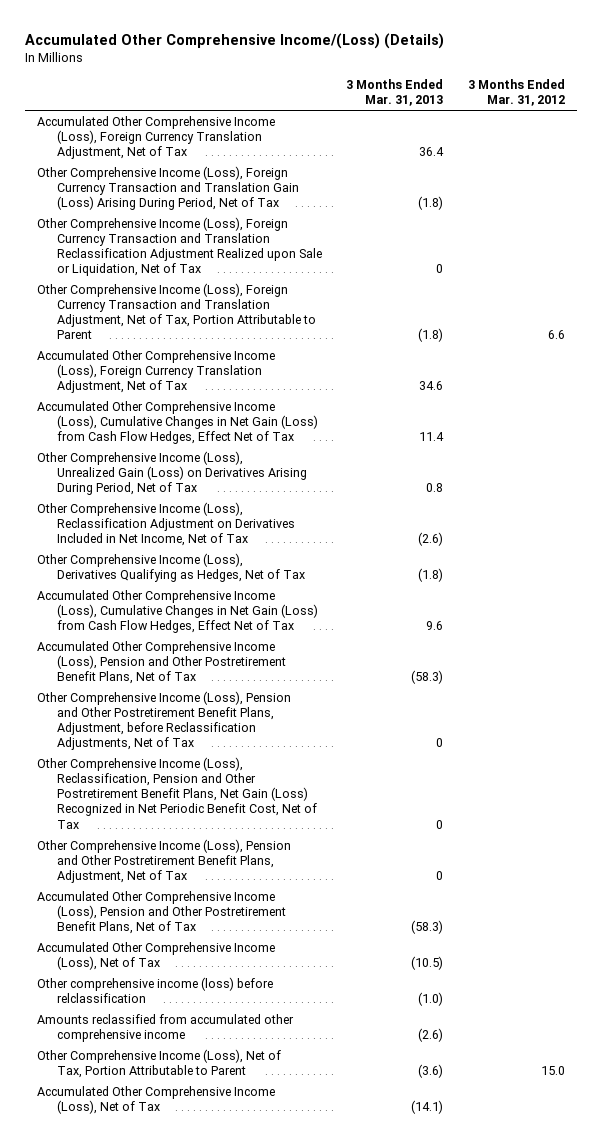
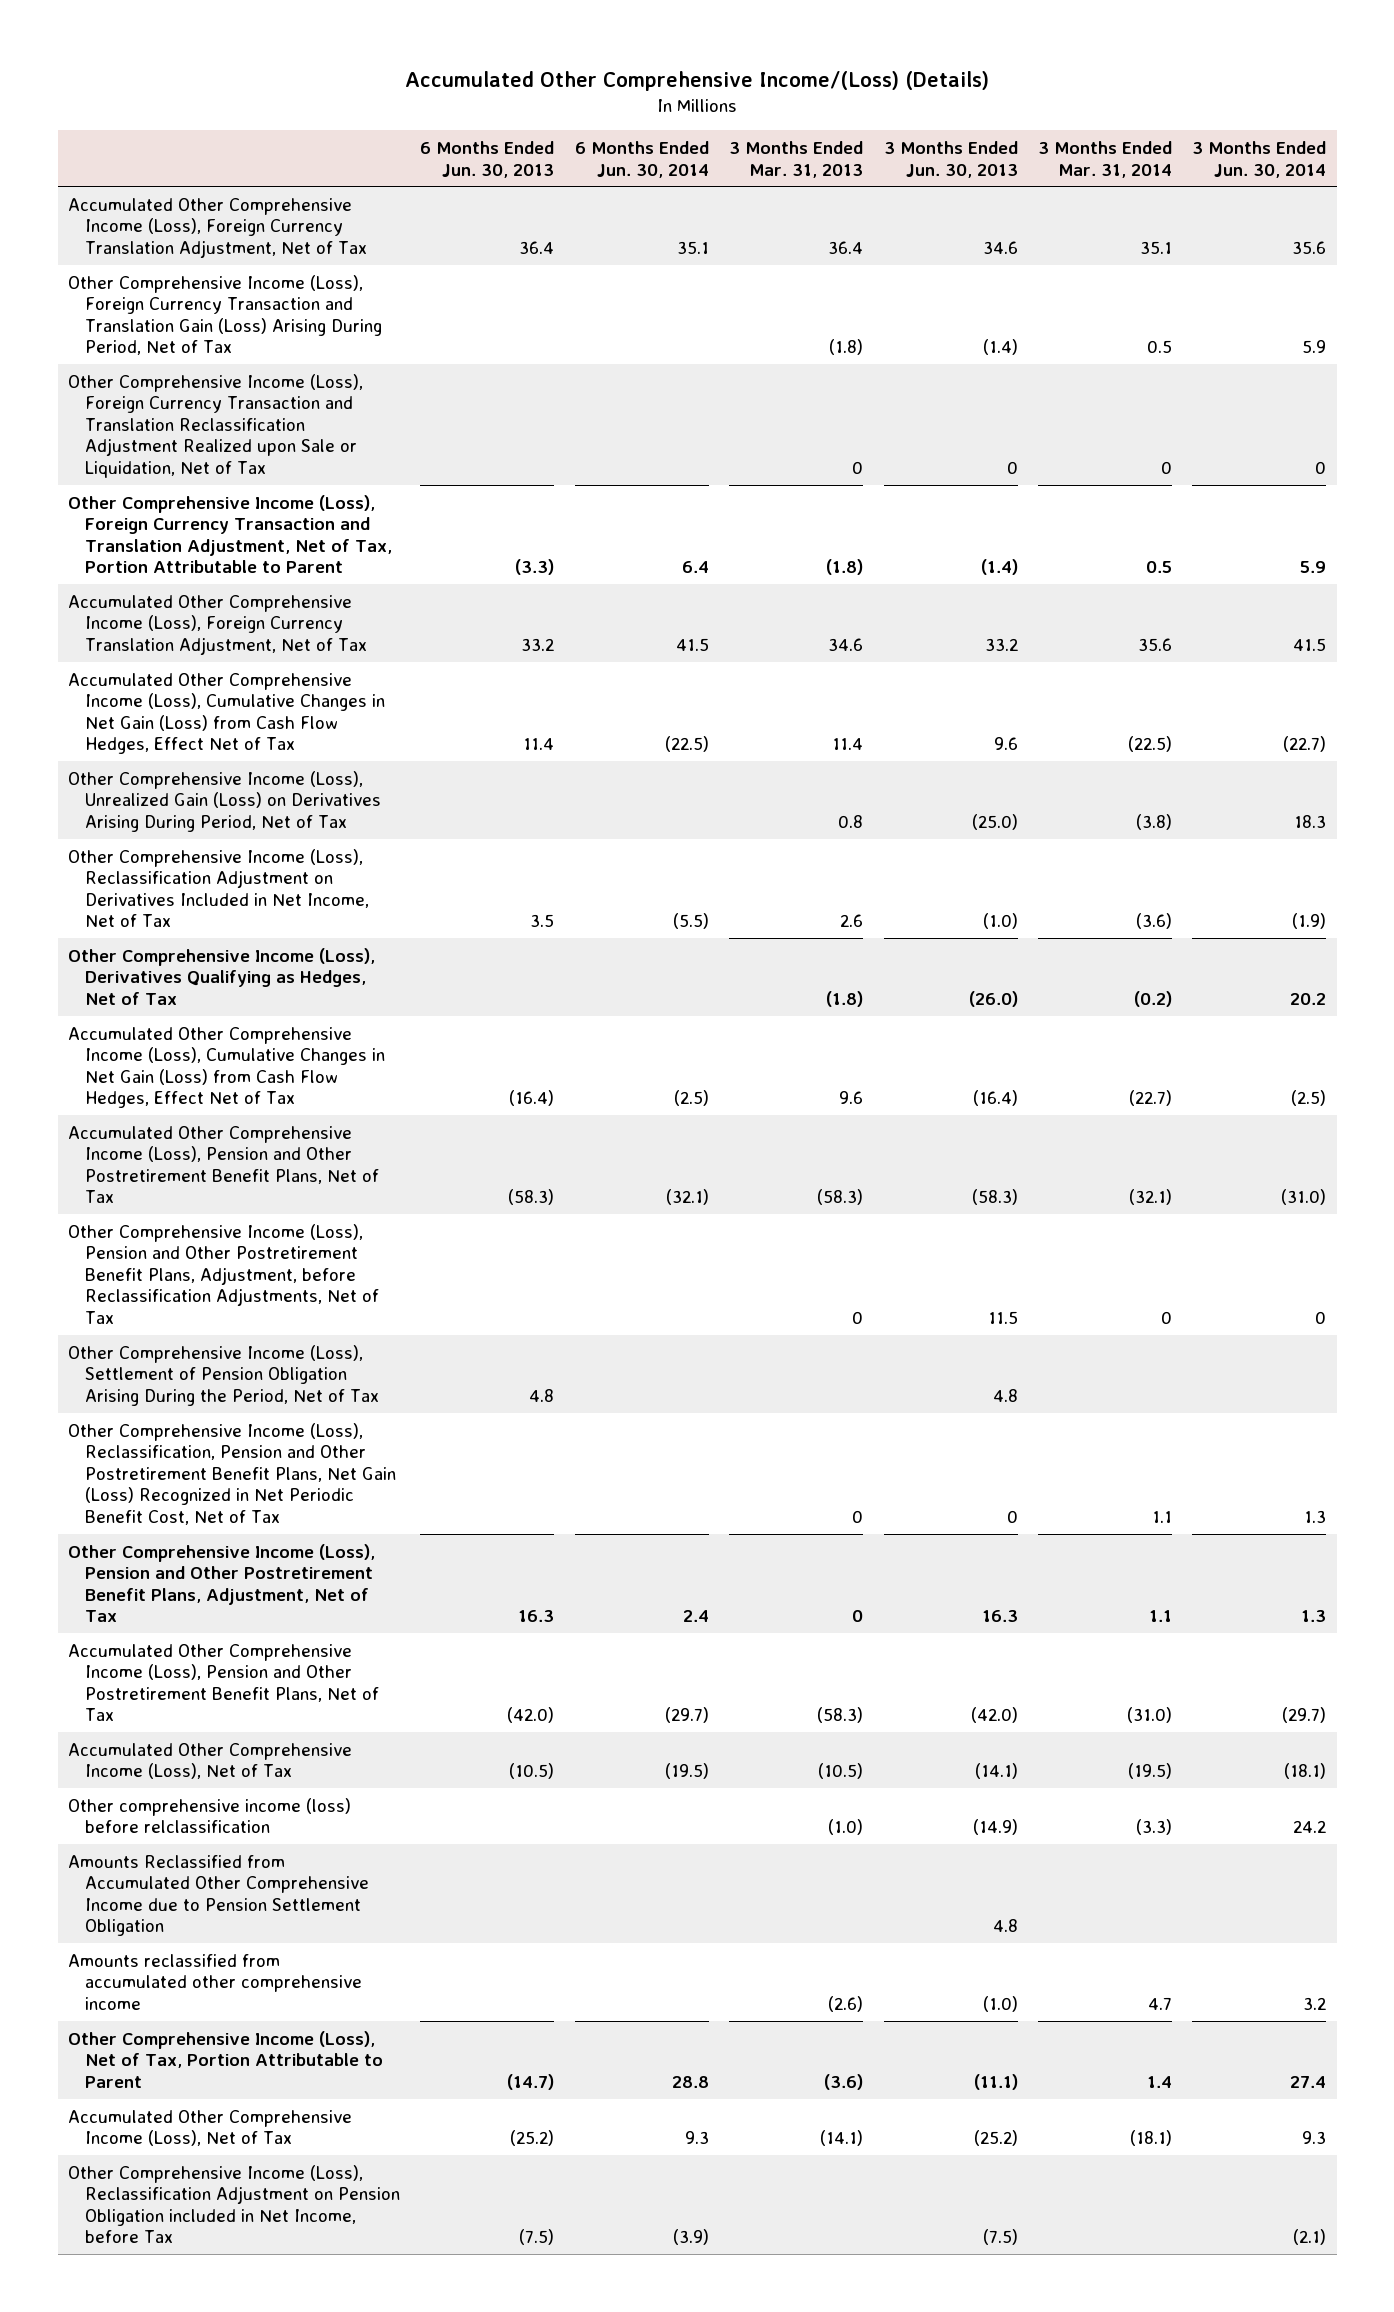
[467,79,565,107] 3 Months Ended Mar. 31, 2012 -> none
none -> [420,140,555,178] 6 Months Ended Jun. 30, 2013
none -> [574,140,709,178] 6 Months Ended Jun. 30, 2014
none -> [883,140,1018,178] 3 Months Ended Jun. 30, 2013
none -> [1037,140,1172,178] 3 Months Ended Mar. 31, 2014
none -> [1192,140,1327,178] 3 Months Ended Jun. 30, 2014
[418,532,444,547] (2.6) -> [840,914,864,928] 2.6
none -> [67,1344,379,1406] Other Comprehensive Income (Loss), Settlement of Pension Obligation Arising During the Period, Net of Tax
none -> [67,1854,369,1937] Amounts Reclassified from Accumulated Other Comprehensive Income due to Pension Settlement Obligation
none -> [67,2164,400,2244] Other Comprehensive Income (Loss), Reclassification Adjustment on Pension Obligation included in Net Income, before Tax

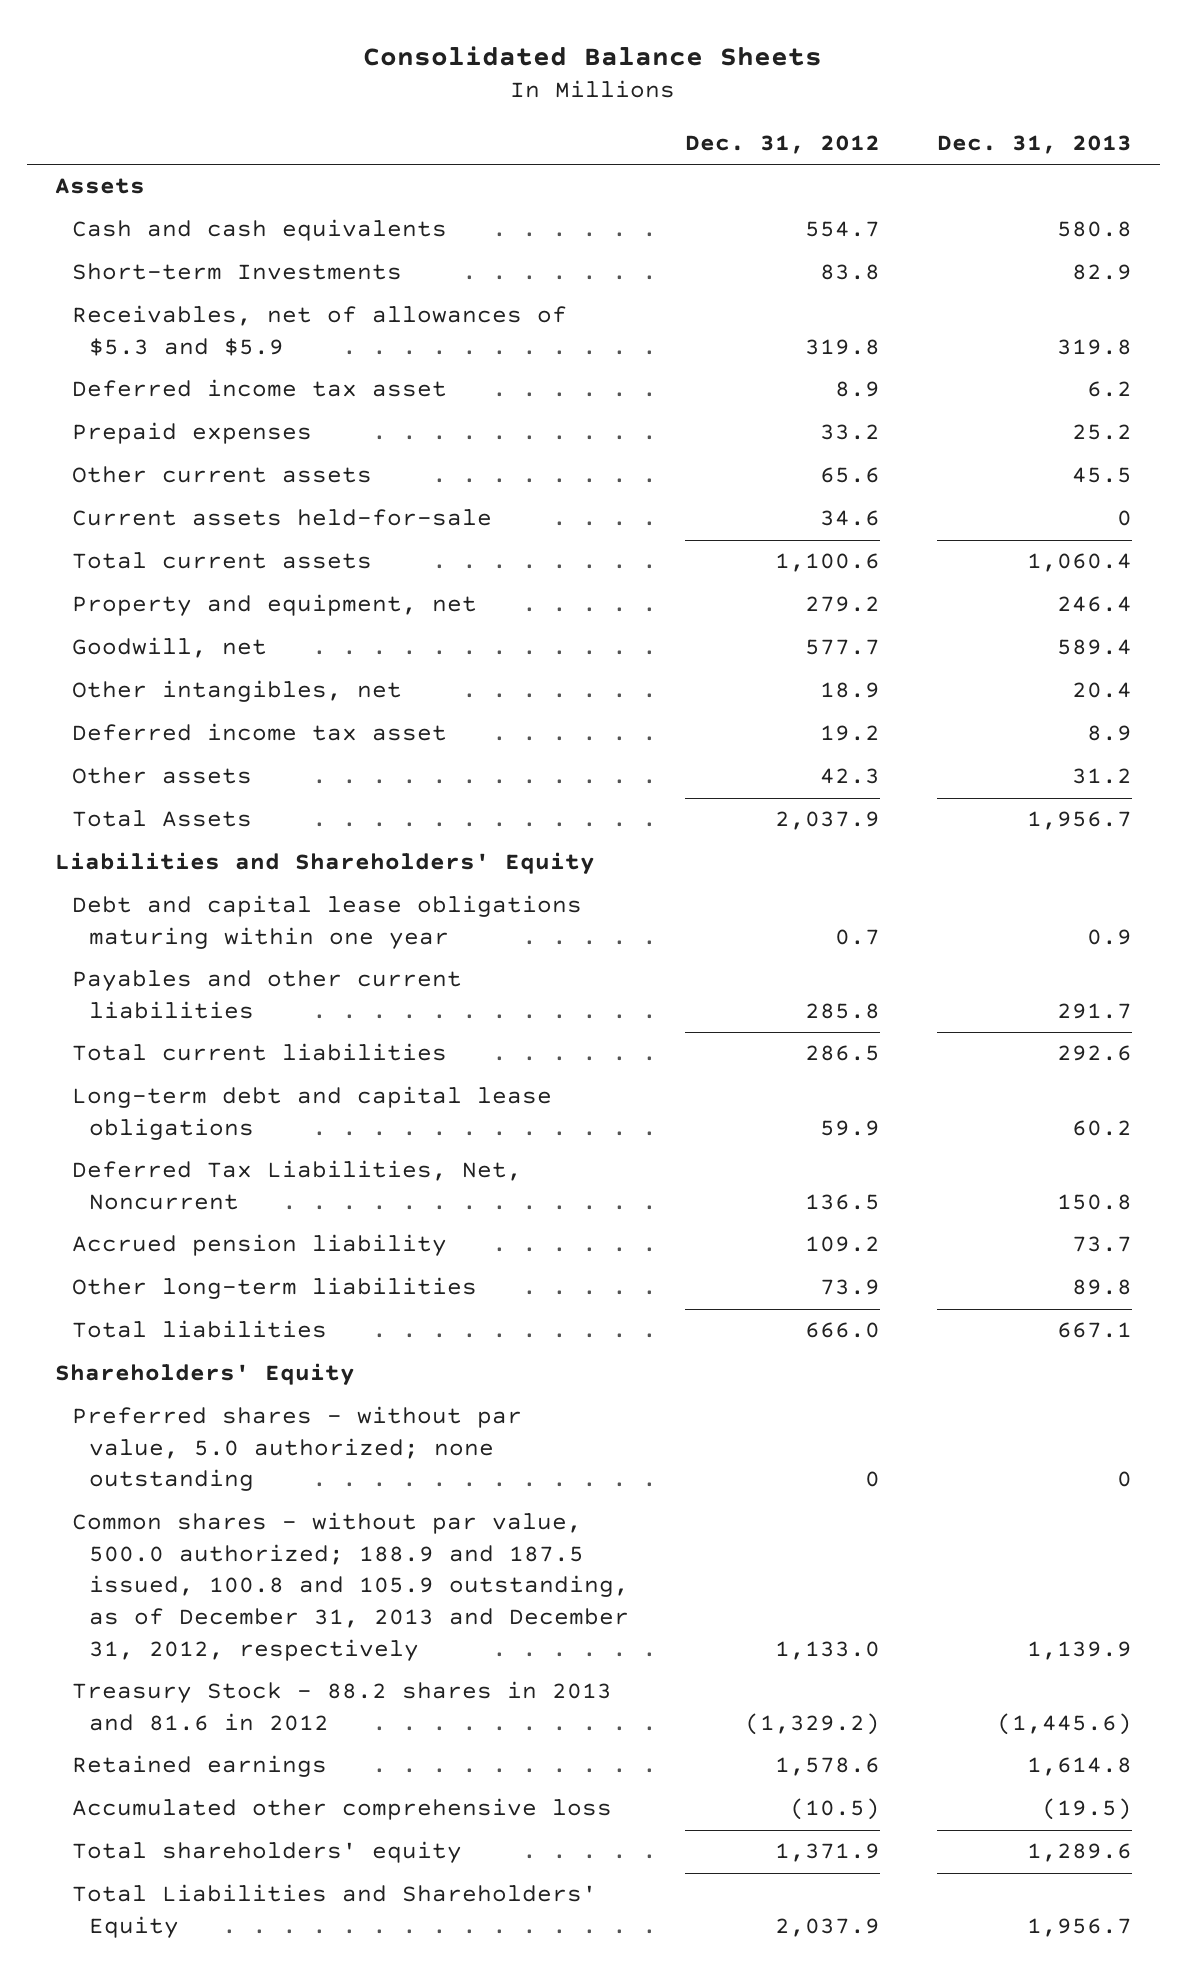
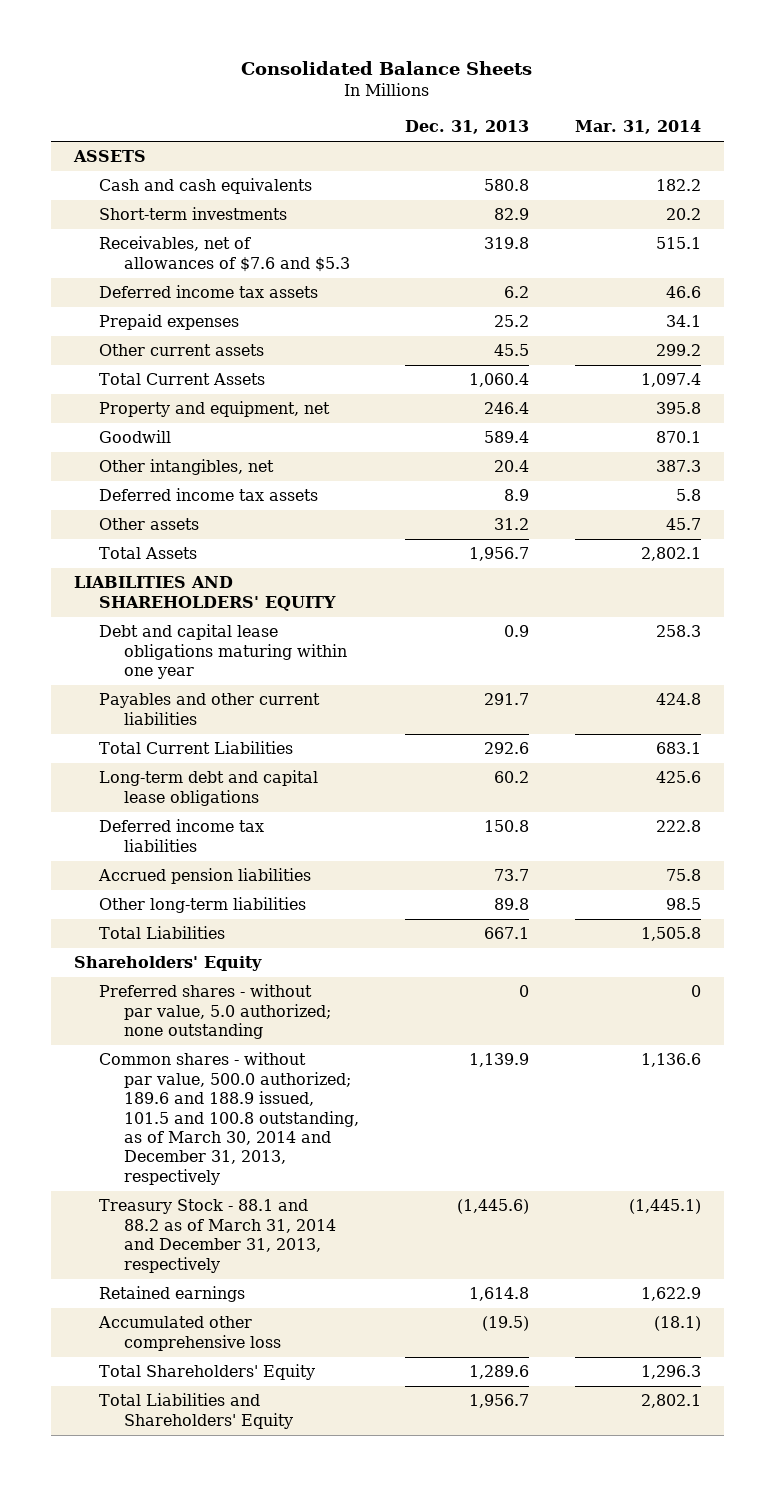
[685,135,881,155] Dec. 31, 2012 -> none
none -> [574,120,701,135] Mar. 31, 2014
[54,178,145,195] Assets -> [73,150,147,163] ASSETS
[72,263,403,281] Short-term Investments -> [98,207,287,221] Short-term investments
[72,305,568,356] Receivables, net of allowances of $5.3 and $5.9 -> [98,236,350,272] Receivables, net of allowances of $7.6 and $5.3
[72,379,448,398] Deferred income tax asset -> [98,285,318,299] Deferred income tax assets
[72,509,493,527] Current assets held-for-sale -> none
[72,552,373,570] Total current assets -> [98,373,265,386] Total Current Assets
[72,637,268,659] Goodwill, net -> [98,430,171,444] Goodwill
[72,723,448,742] Deferred income tax asset -> [98,488,318,502] Deferred income tax assets
[54,852,595,875] Liabilities and Shareholders' Equity -> [74,576,336,611] LIABILITIES AND SHAREHOLDERS' EQUITY
[72,1043,448,1062] Total current liabilities -> [98,741,293,755] Total Current Liabilities
[72,1160,523,1210] Deferred Tax Liabilities, Net, Noncurrent -> [98,819,264,852] Deferred income tax liabilities
[72,1234,448,1257] Accrued pension liability -> [97,868,311,885] Accrued pension liabilities
[72,1320,328,1339] Total liabilities -> [98,926,225,940] Total Liabilities
[72,1512,630,1661] Common shares - without par value, 500.0 authorized; 188.9 and 187.5 issued, 100.8 and 105.9 outstanding, as of December 31, 2013 and December 31, 2012, respectively -> [98,1052,359,1185] Common shares - without par value, 500.0 authorized; 189.6 and 188.9 issued, 101.5 and 100.8 outstanding, as of March 30, 2014 and December 31, 2013, respectively
[72,1681,613,1731] Treasury Stock - 88.2 shares in 2013 and 81.6 in 2012 -> [98,1199,336,1273] Treasury Stock - 88.1 and 88.2 as of March 31, 2014 and December 31, 2013, respectively
[72,1841,463,1864] Total shareholders' equity -> [98,1364,315,1381] Total Shareholders' Equity

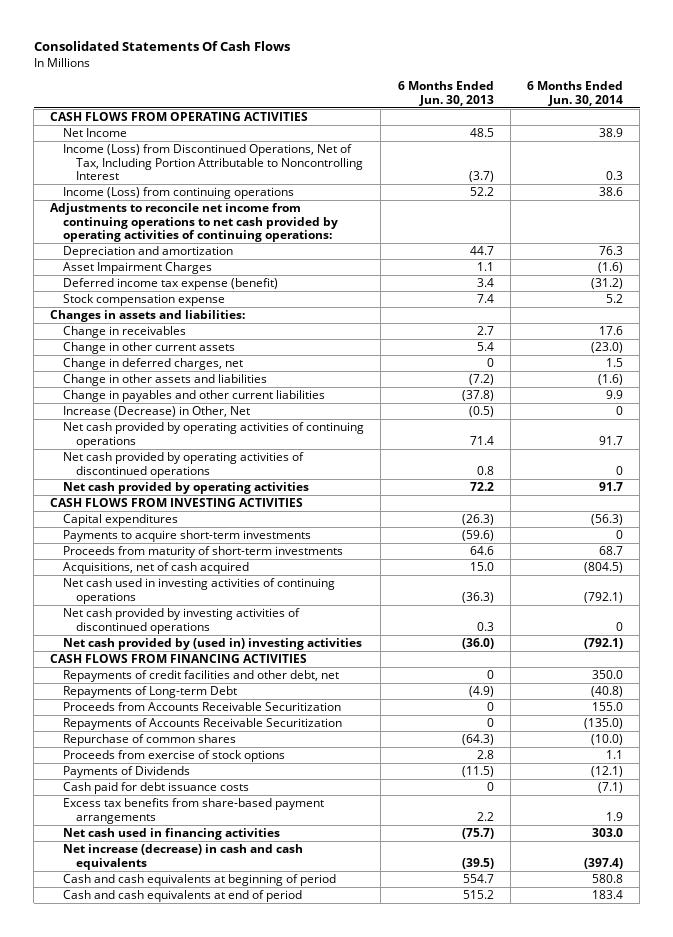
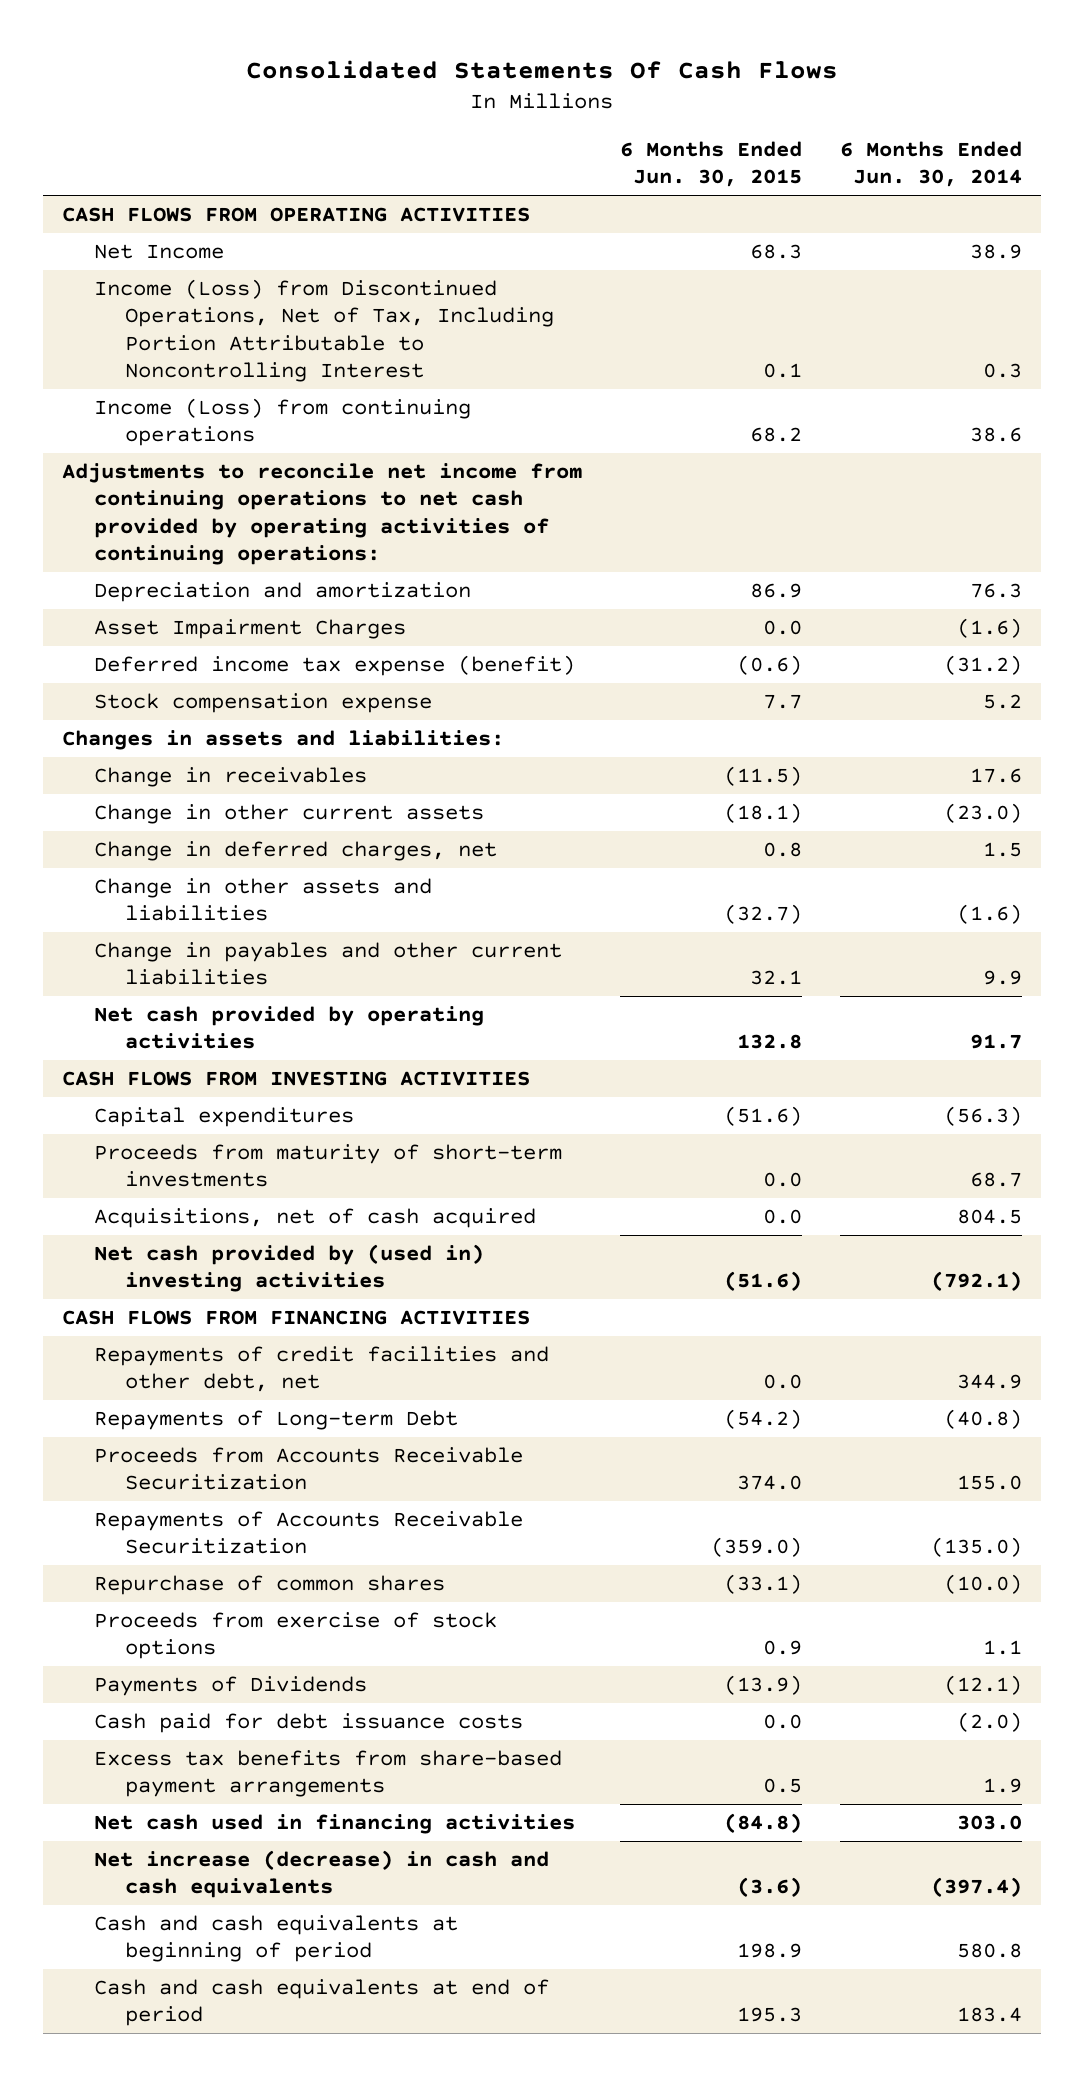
[397,81,494,106] 6 Months Ended Jun. 30, 2013 -> none
none -> [620,140,803,188] 6 Months Ended Jun. 30, 2015
[63,406,251,418] Increase (Decrease) in Other, Net -> none
[63,422,365,448] Net cash provided by operating activities of continuing operations -> none
[63,452,305,478] Net cash provided by operating activities of discontinued operations -> none
[63,530,312,543] Payments to acquire short-term investments -> none
[63,578,336,604] Net cash used in investing activities of continuing operations -> none
[63,608,301,634] Net cash provided by investing activities of discontinued operations -> none
[583,562,623,574] (804.5) -> [956,1208,1022,1224] 804.5
[591,670,623,680] 350.0 -> [956,1374,1022,1390] 344.9
[597,782,623,794] (7.1) -> [956,1711,1022,1732] (2.0)

